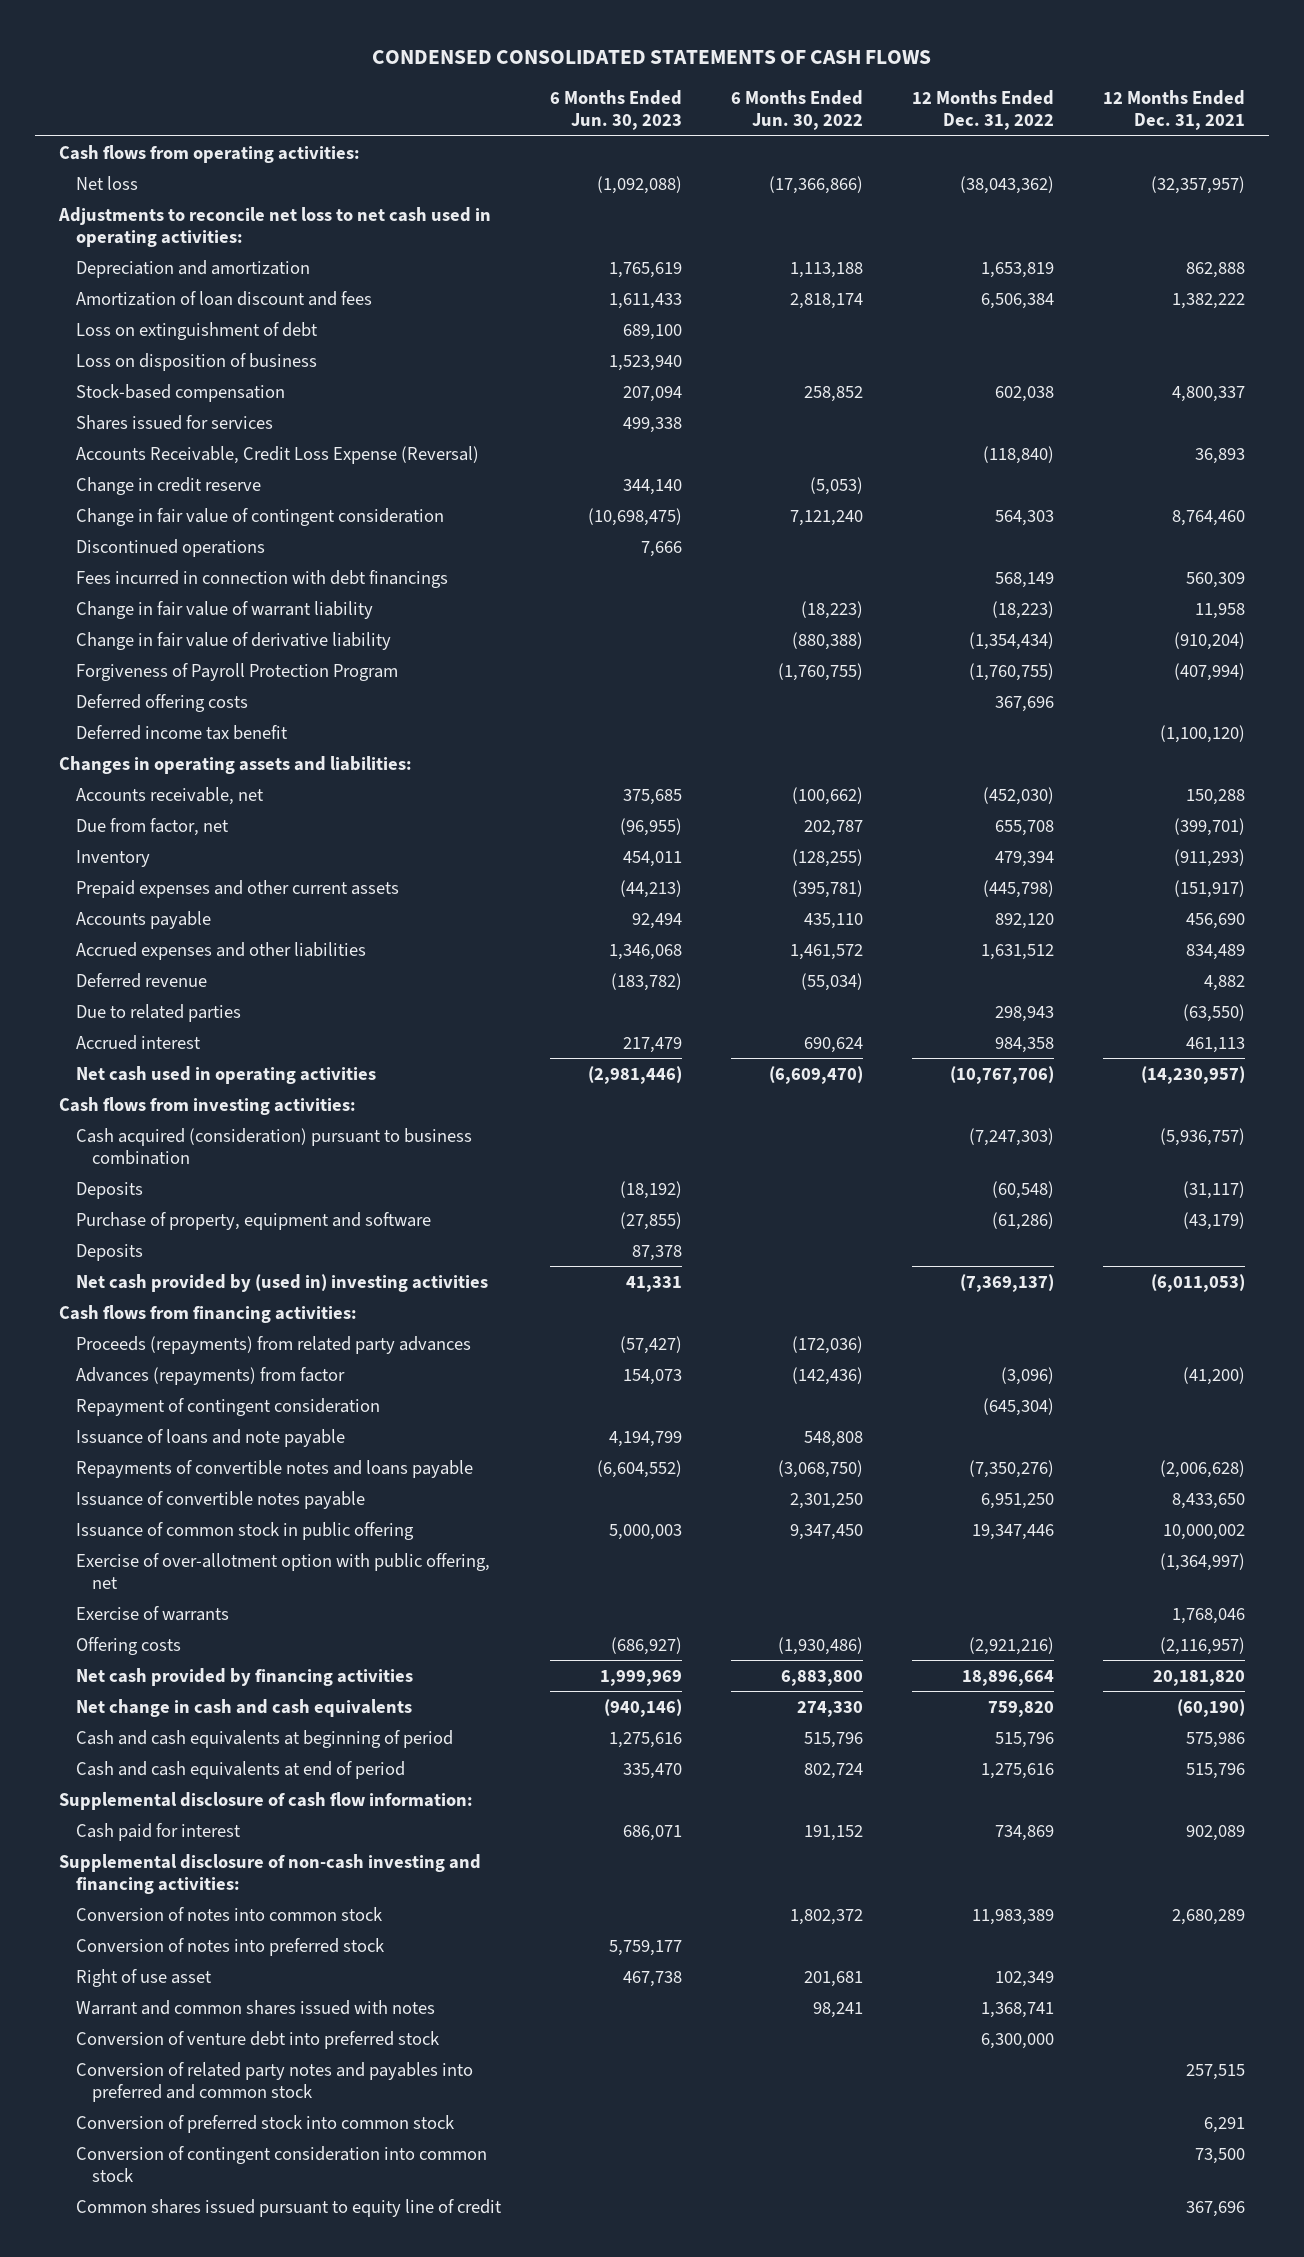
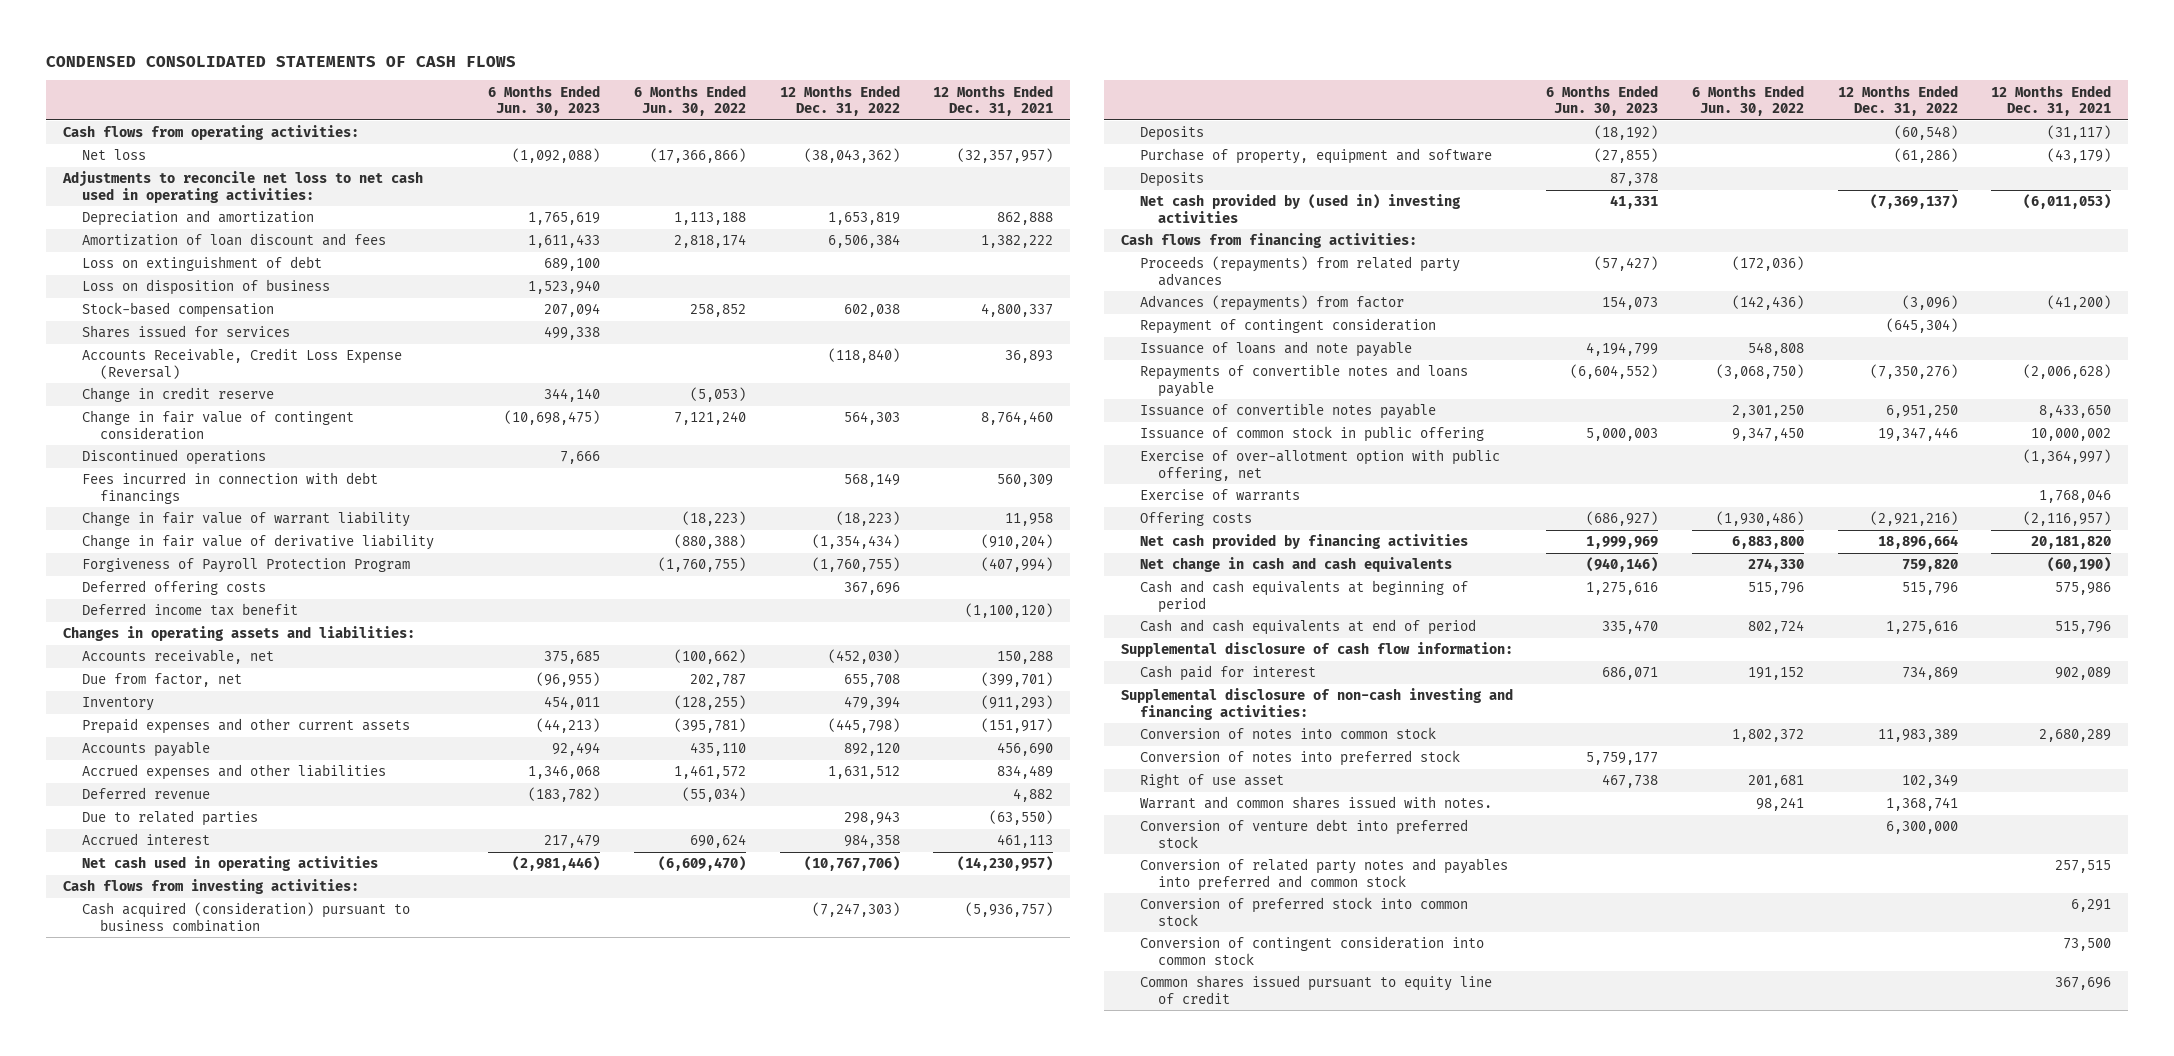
[75,1999,435,2015] Warrant and common shares issued with notes -> [1139,796,1492,810] Warrant and common shares issued with notes.

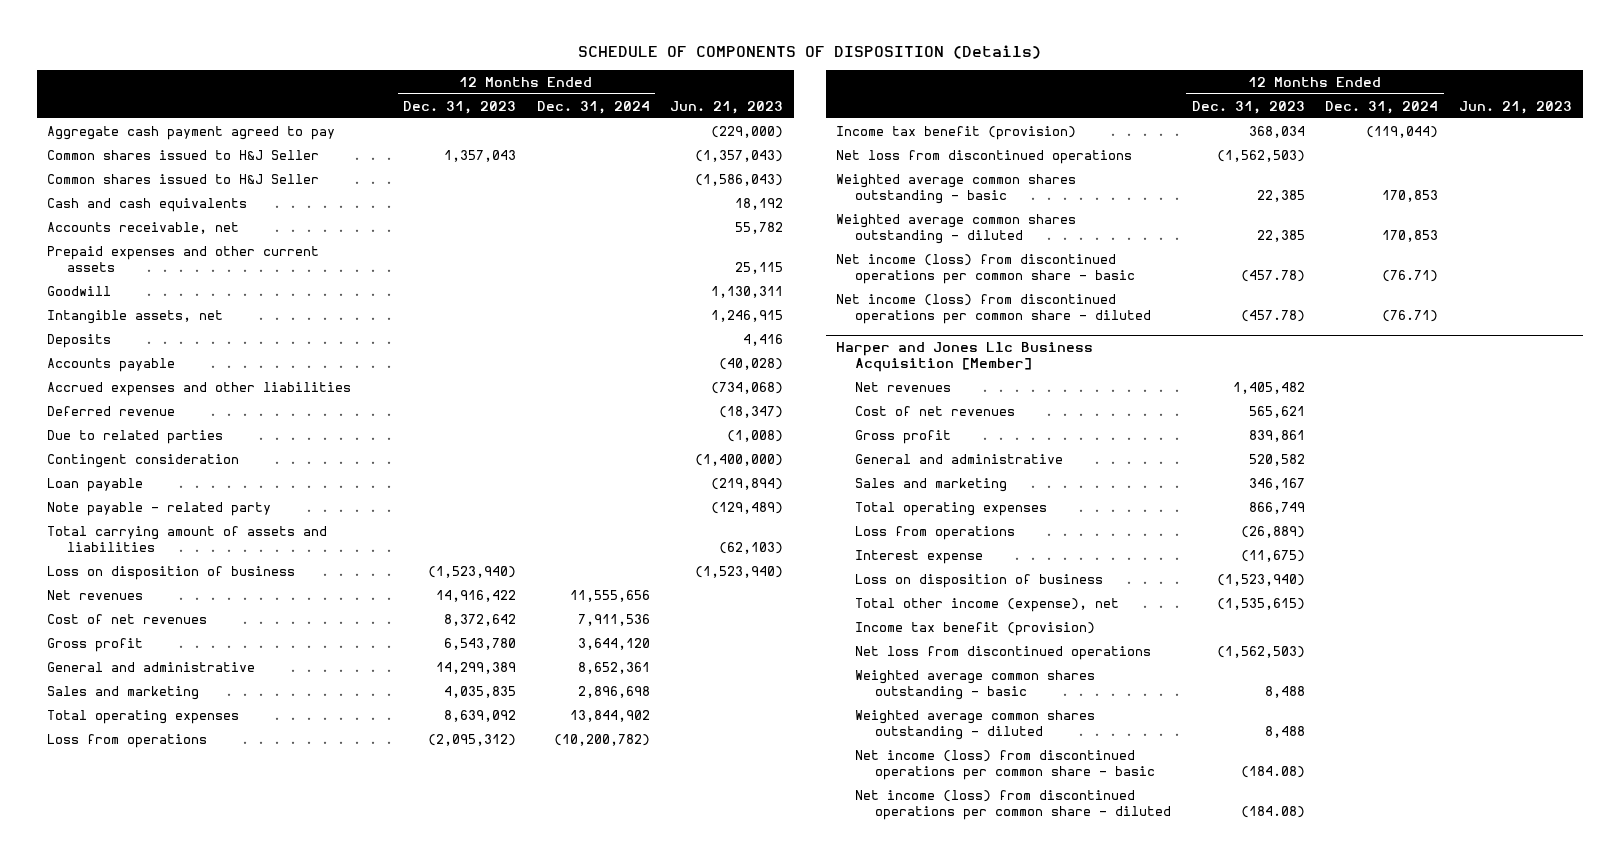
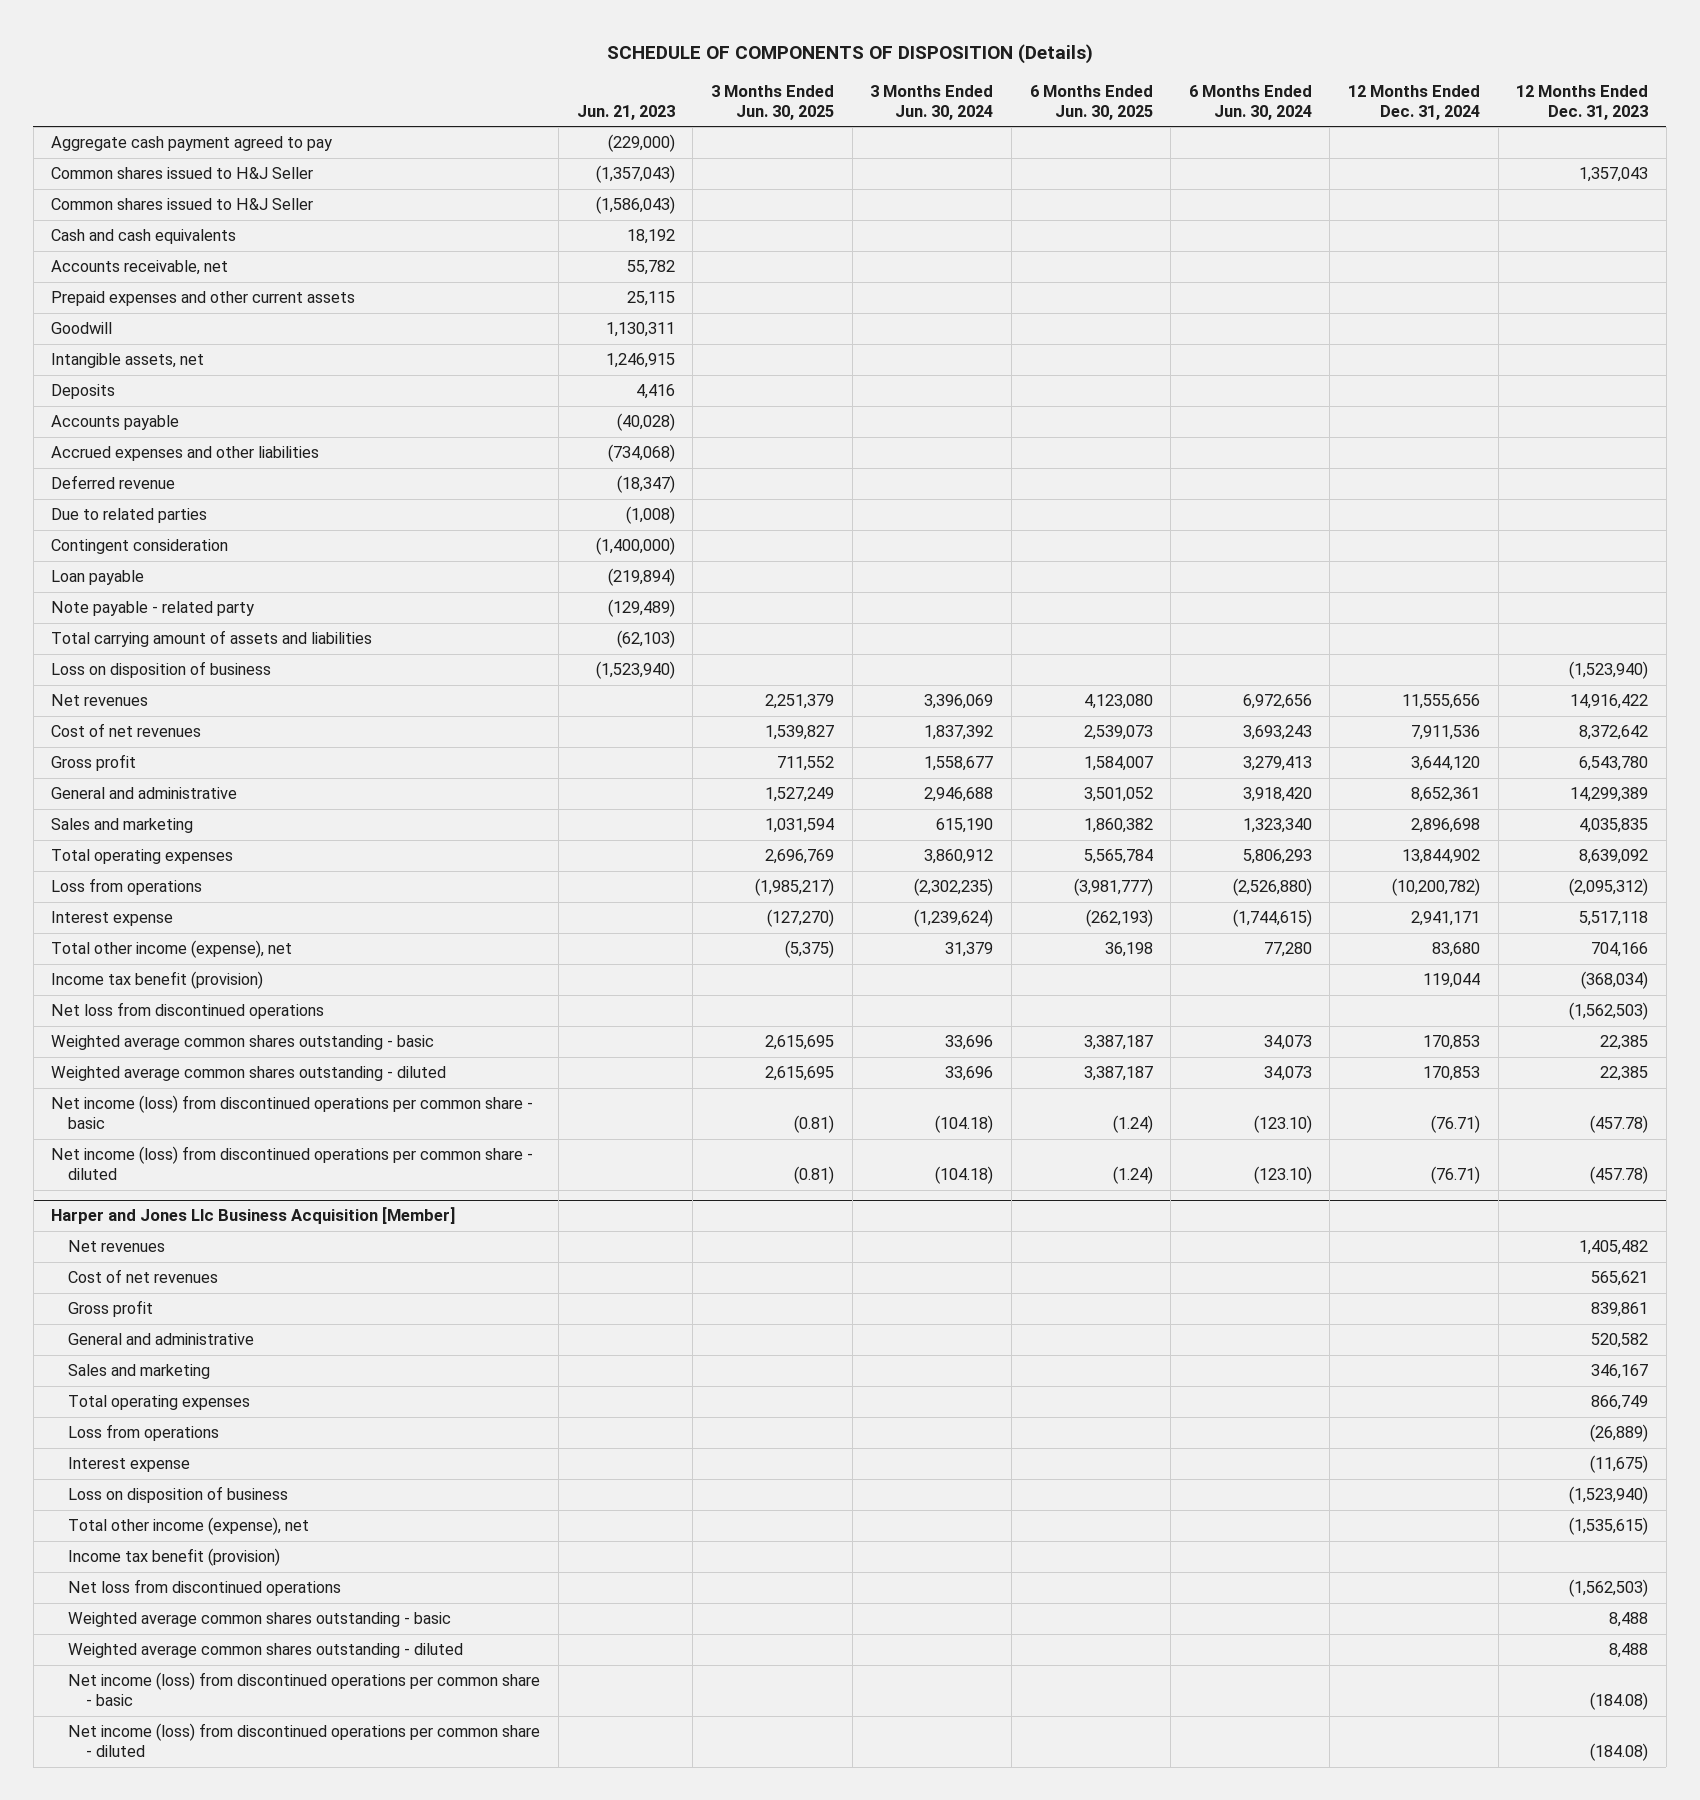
none -> [711,84,835,120] 3 Months Ended Jun. 30, 2025
none -> [870,84,994,120] 3 Months Ended Jun. 30, 2024
none -> [1029,84,1153,120] 6 Months Ended Jun. 30, 2025
none -> [1188,84,1312,120] 6 Months Ended Jun. 30, 2024
none -> [51,911,174,927] Interest expense
none -> [51,940,293,959] Total other income (expense), net
[1248,125,1305,138] 368,034 -> [1581,971,1649,990] (368,034)
[1366,125,1439,138] (119,044) -> [1423,973,1481,989] 119,044

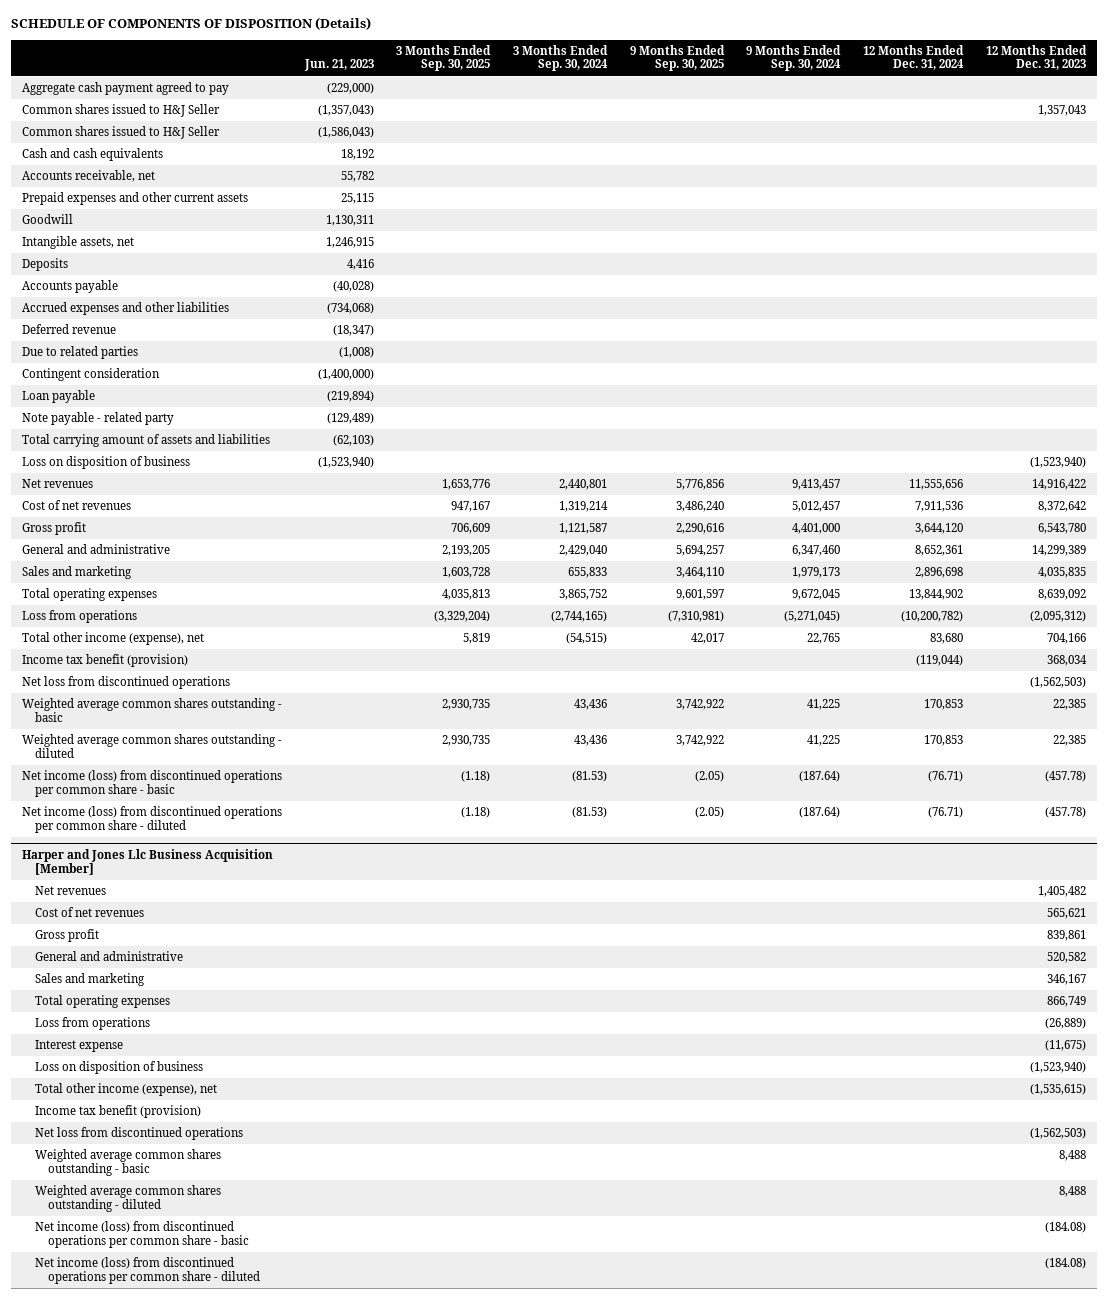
[711,84,835,120] 3 Months Ended Jun. 30, 2025 -> none
[870,84,994,120] 3 Months Ended Jun. 30, 2024 -> none
[1029,84,1153,120] 6 Months Ended Jun. 30, 2025 -> none
[1188,84,1312,120] 6 Months Ended Jun. 30, 2024 -> none
none -> [396,44,492,72] 3 Months Ended Sep. 30, 2025
none -> [513,44,609,72] 3 Months Ended Sep. 30, 2024
none -> [629,44,725,72] 9 Months Ended Sep. 30, 2025
none -> [746,44,842,72] 9 Months Ended Sep. 30, 2024
[51,911,174,927] Interest expense -> none
[1423,973,1481,989] 119,044 -> [916,655,964,667] (119,044)
[1581,971,1649,990] (368,034) -> [1046,655,1087,667] 368,034

